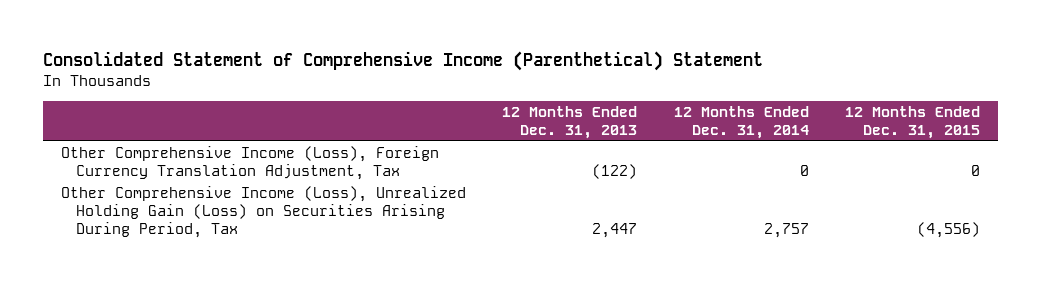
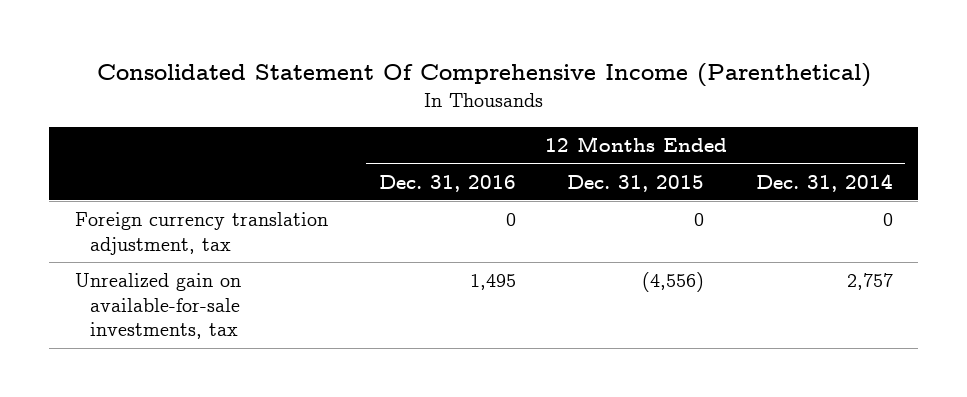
[43,51,764,72] Consolidated Statement of Comprehensive Income (Parenthetical) Statement -> [96,62,871,87] Consolidated Statement Of Comprehensive Income (Parenthetical)
[502,106,638,139] 12 Months Ended Dec. 31, 2013 -> none
none -> [378,174,516,192] Dec. 31, 2016
[61,146,440,181] Other Comprehensive Income (Loss), Foreign Currency Translation Adjustment, Tax -> [74,212,328,255] Foreign currency translation adjustment, tax
[61,186,467,238] Other Comprehensive Income (Loss), Unrealized Holding Gain (Loss) on Securities Arising During Period, Tax -> [74,273,241,340] Unrealized gain on available-for-sale investments, tax

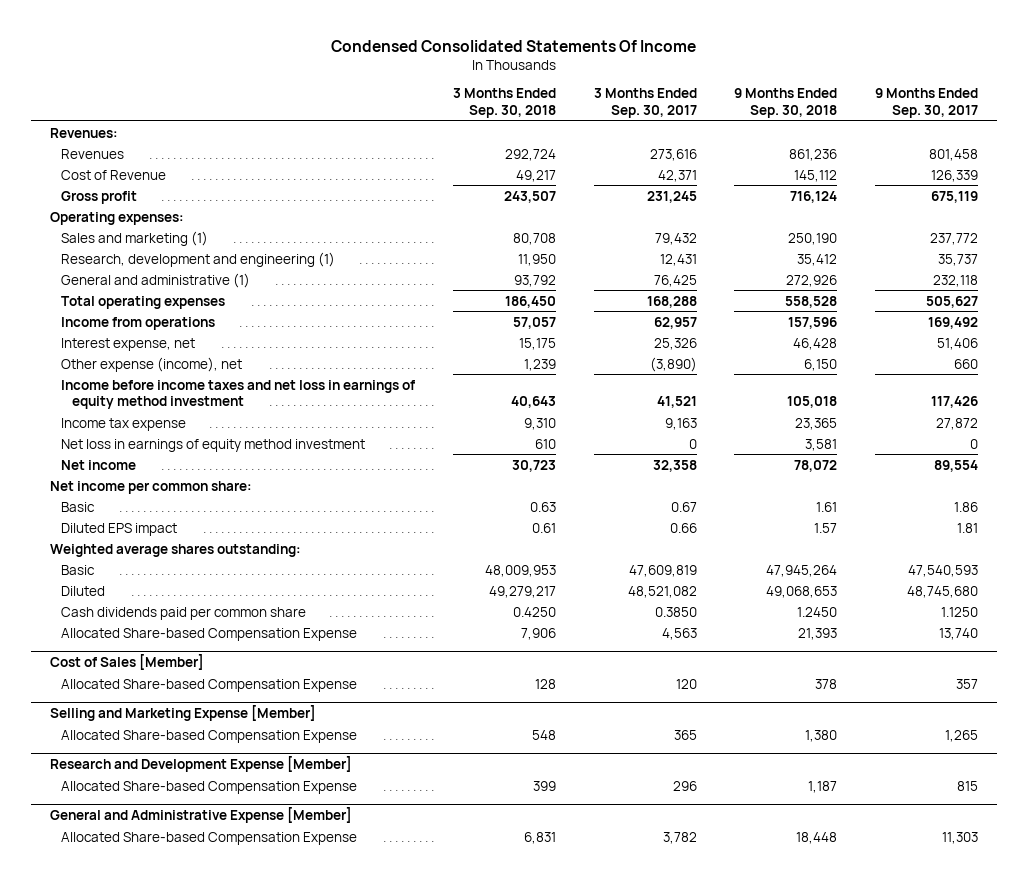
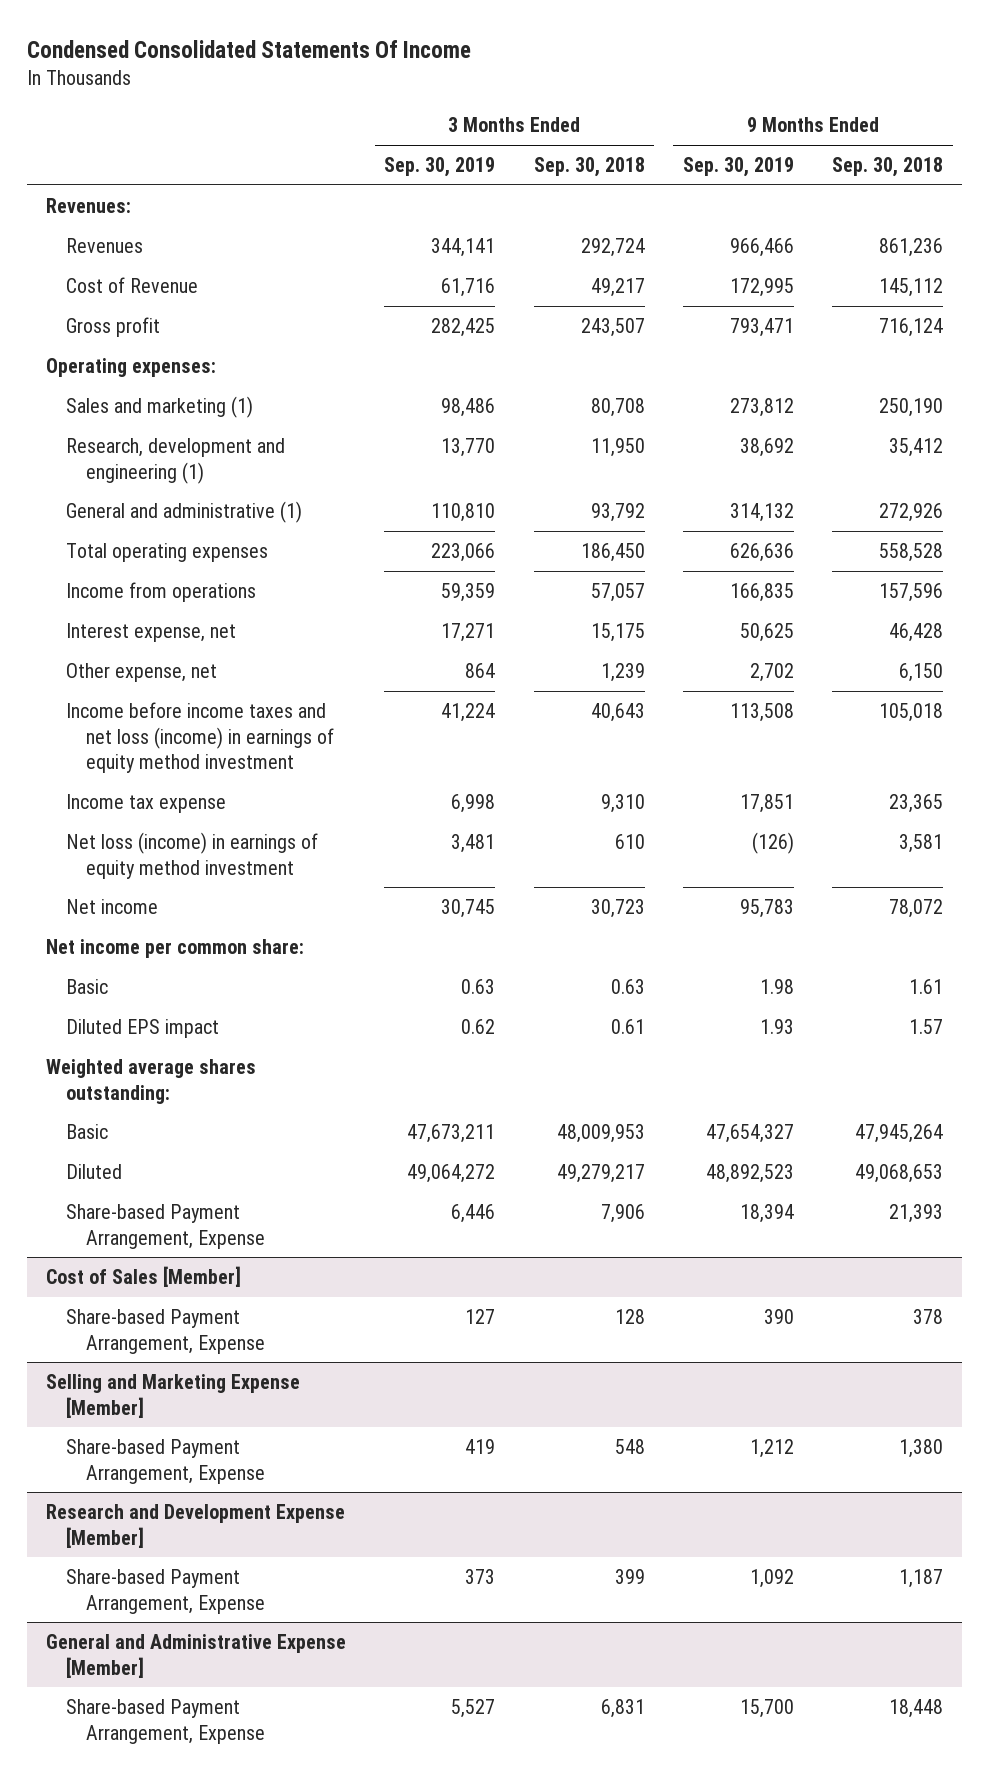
[593,88,697,118] 3 Months Ended Sep. 30, 2017 -> none
[875,88,979,118] 9 Months Ended Sep. 30, 2017 -> none
none -> [384,157,496,178] Sep. 30, 2019
none -> [682,157,794,178] Sep. 30, 2019
[60,356,242,372] Other expense (income), net -> [66,662,218,682] Other expense, net
[60,379,415,410] Income before income taxes and net loss in earnings of equity method investment -> [66,701,335,774] Income before income taxes and net loss (income) in earnings of equity method investment
[60,438,365,452] Net loss in earnings of equity method investment -> [66,831,319,879] Net loss (income) in earnings of equity method investment
[60,606,306,620] Cash dividends paid per common share -> none
[60,627,357,641] Allocated Share-based Compensation Expense -> [66,1203,266,1249] Share-based Payment Arrangement, Expense
[60,678,357,692] Allocated Share-based Compensation Expense -> [66,1308,266,1354] Share-based Payment Arrangement, Expense
[60,729,357,743] Allocated Share-based Compensation Expense -> [66,1438,266,1484] Share-based Payment Arrangement, Expense
[60,780,357,794] Allocated Share-based Compensation Expense -> [66,1568,266,1614] Share-based Payment Arrangement, Expense
[60,831,357,845] Allocated Share-based Compensation Expense -> [66,1698,266,1744] Share-based Payment Arrangement, Expense

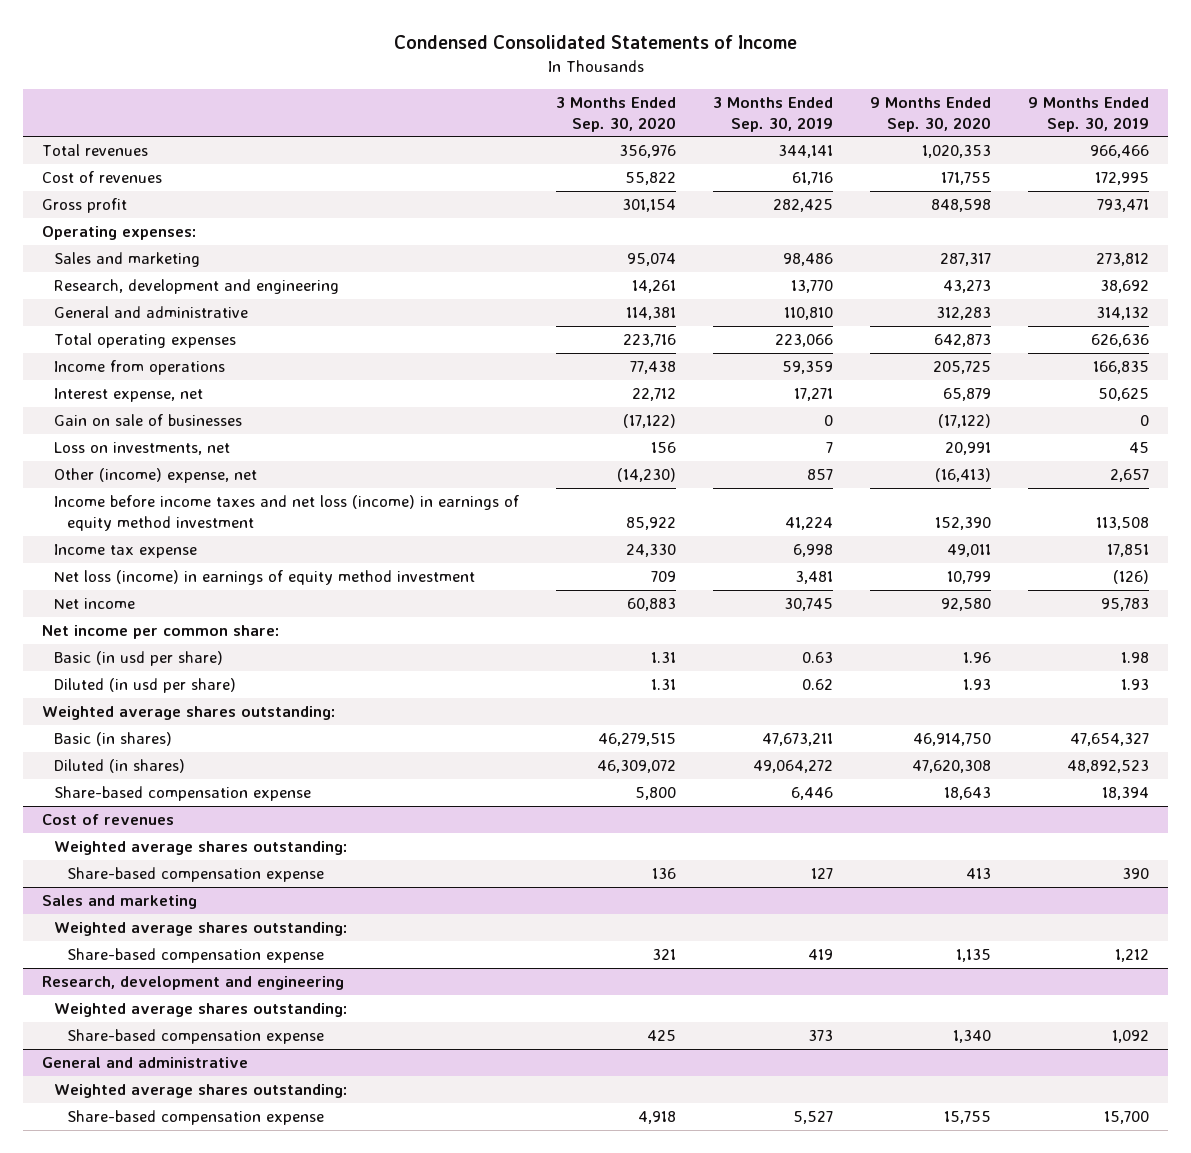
[26,40,471,59] Condensed Consolidated Statements Of Income -> [393,35,797,50] Condensed Consolidated Statements of Income
[533,157,645,178] Sep. 30, 2018 -> none
[832,157,944,178] Sep. 30, 2018 -> none
none -> [556,96,677,132] 3 Months Ended Sep. 30, 2020
none -> [870,96,992,132] 9 Months Ended Sep. 30, 2020
[46,197,132,213] Revenues: -> none
[66,237,144,253] Revenues -> [41,144,148,157] Total revenues
[66,276,199,293] Cost of Revenue -> [41,171,162,184] Cost of revenues
[66,395,254,418] Sales and marketing (1) -> [54,252,201,268] Sales and marketing
[66,437,286,484] Research, development and engineering (1) -> [54,279,340,295] Research, development and engineering
[66,500,303,523] General and administrative (1) -> [54,306,249,319] General and administrative
none -> [54,414,243,427] Gain on sale of businesses
none -> [54,442,231,456] Loss on investments, net
[66,662,218,682] Other expense, net -> [54,468,258,484] Other (income) expense, net
[465,662,496,678] 864 -> [807,469,834,481] 857
[749,662,794,682] 2,702 -> [1110,469,1150,483] 2,657
[66,978,109,994] Basic -> [54,651,224,667] Basic (in usd per share)
[66,1018,220,1038] Diluted EPS impact -> [54,678,237,694] Diluted (in usd per share)
[66,1123,109,1139] Basic -> [54,732,173,747] Basic (in shares)
[66,1163,123,1179] Diluted -> [54,759,186,774] Diluted (in shares)
[66,1203,266,1249] Share-based Payment Arrangement, Expense -> [54,786,312,802] Share-based compensation expense
[46,1265,242,1287] Cost of Sales [Member] -> [41,814,174,826] Cost of revenues
none -> [54,841,348,856] Weighted average shares outstanding:
[66,1308,266,1354] Share-based Payment Arrangement, Expense -> [67,867,325,883] Share-based compensation expense
[46,1373,301,1418] Selling and Marketing Expense [Member] -> [41,895,197,910] Sales and marketing
none -> [54,922,348,937] Weighted average shares outstanding:
[66,1438,266,1484] Share-based Payment Arrangement, Expense -> [67,948,325,964] Share-based compensation expense
[46,1503,346,1548] Research and Development Expense [Member] -> [41,976,344,991] Research, development and engineering
none -> [54,1003,348,1018] Weighted average shares outstanding:
[66,1568,266,1614] Share-based Payment Arrangement, Expense -> [67,1029,325,1045] Share-based compensation expense
[46,1633,347,1678] General and Administrative Expense [Member] -> [41,1057,248,1069] General and administrative
none -> [54,1084,348,1099] Weighted average shares outstanding:
[66,1698,266,1744] Share-based Payment Arrangement, Expense -> [67,1110,325,1126] Share-based compensation expense

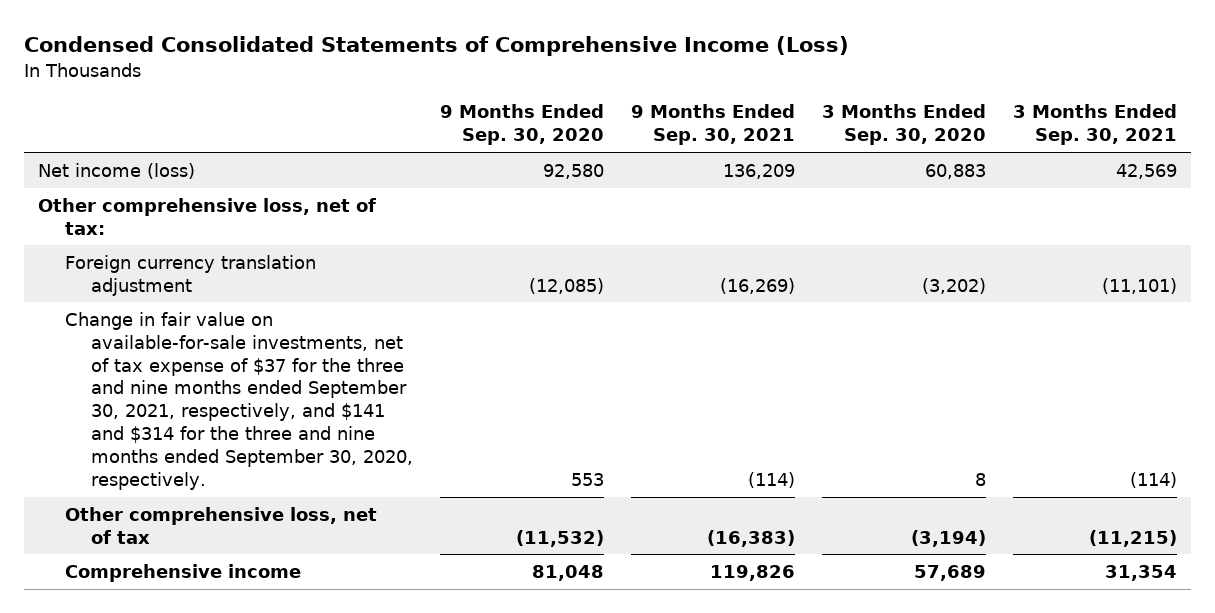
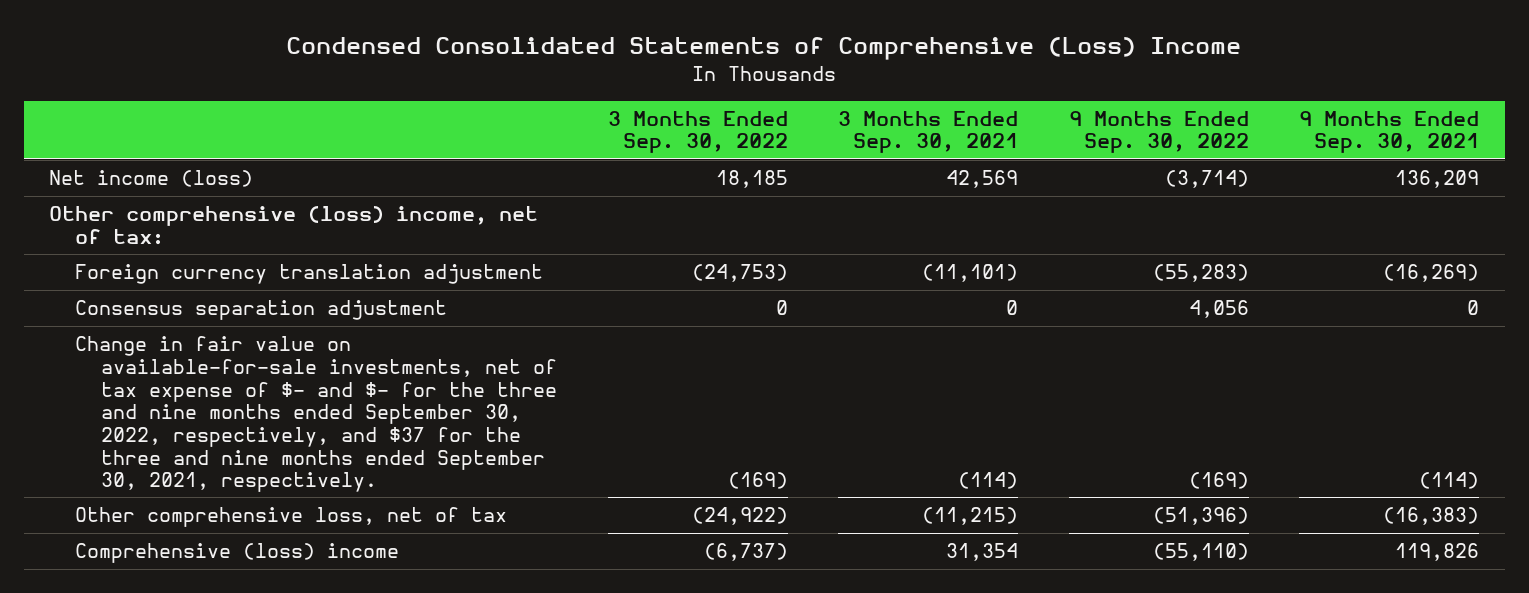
[24,36,850,57] Condensed Consolidated Statements of Comprehensive Income (Loss) -> [286,37,1242,61] Condensed Consolidated Statements of Comprehensive (Loss) Income
[440,104,605,146] 9 Months Ended Sep. 30, 2020 -> none
[822,104,987,146] 3 Months Ended Sep. 30, 2020 -> none
none -> [607,110,788,154] 3 Months Ended Sep. 30, 2022
none -> [1068,110,1249,154] 9 Months Ended Sep. 30, 2022
[37,197,376,235] Other comprehensive loss, net of tax: -> [49,206,539,245] Other comprehensive (loss) income, net of tax:
none -> [75,300,448,321] Consensus separation adjustment
[64,311,414,490] Change in fair value on available-for-sale investments, net of tax expense of $37 for the three and nine months ended September 30, 2021, respectively, and $141 and $314 for the three and nine months ended September 30, 2020, respectively. -> [75,336,558,493] Change in fair value on available-for-sale investments, net of tax expense of $- and $- for the three and nine months ended September 30, 2022, respectively, and $37 for the three and nine months ended September 30, 2021, respectively.
[64,563,301,582] Comprehensive income -> [75,543,400,564] Comprehensive (loss) income

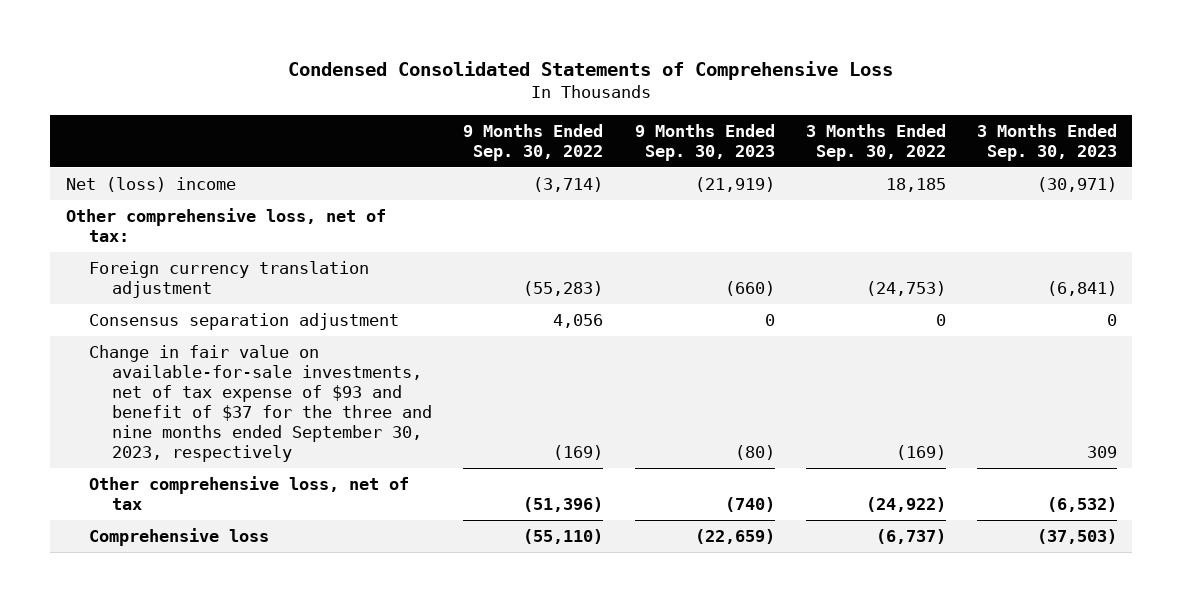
[286,37,1242,61] Condensed Consolidated Statements of Comprehensive (Loss) Income -> [288,61,894,81] Condensed Consolidated Statements of Comprehensive Loss
[838,110,1019,154] 3 Months Ended Sep. 30, 2021 -> none
[1299,110,1480,154] 9 Months Ended Sep. 30, 2021 -> none
none -> [634,124,775,162] 9 Months Ended Sep. 30, 2023
none -> [976,124,1117,162] 3 Months Ended Sep. 30, 2023
[49,170,254,188] Net income (loss) -> [65,176,236,192] Net (loss) income
[49,206,539,245] Other comprehensive (loss) income, net of tax: -> [65,207,386,242] Other comprehensive loss, net of tax:
[75,336,558,493] Change in fair value on available-for-sale investments, net of tax expense of $- and $- for the three and nine months ended September 30, 2022, respectively, and $37 for the three and nine months ended September 30, 2021, respectively. -> [89,344,433,462] Change in fair value on available-for-sale investments, net of tax expense of $93 and benefit of $37 for the three and nine months ended September 30, 2023, respectively
[75,543,400,564] Comprehensive (loss) income -> [89,527,270,546] Comprehensive loss

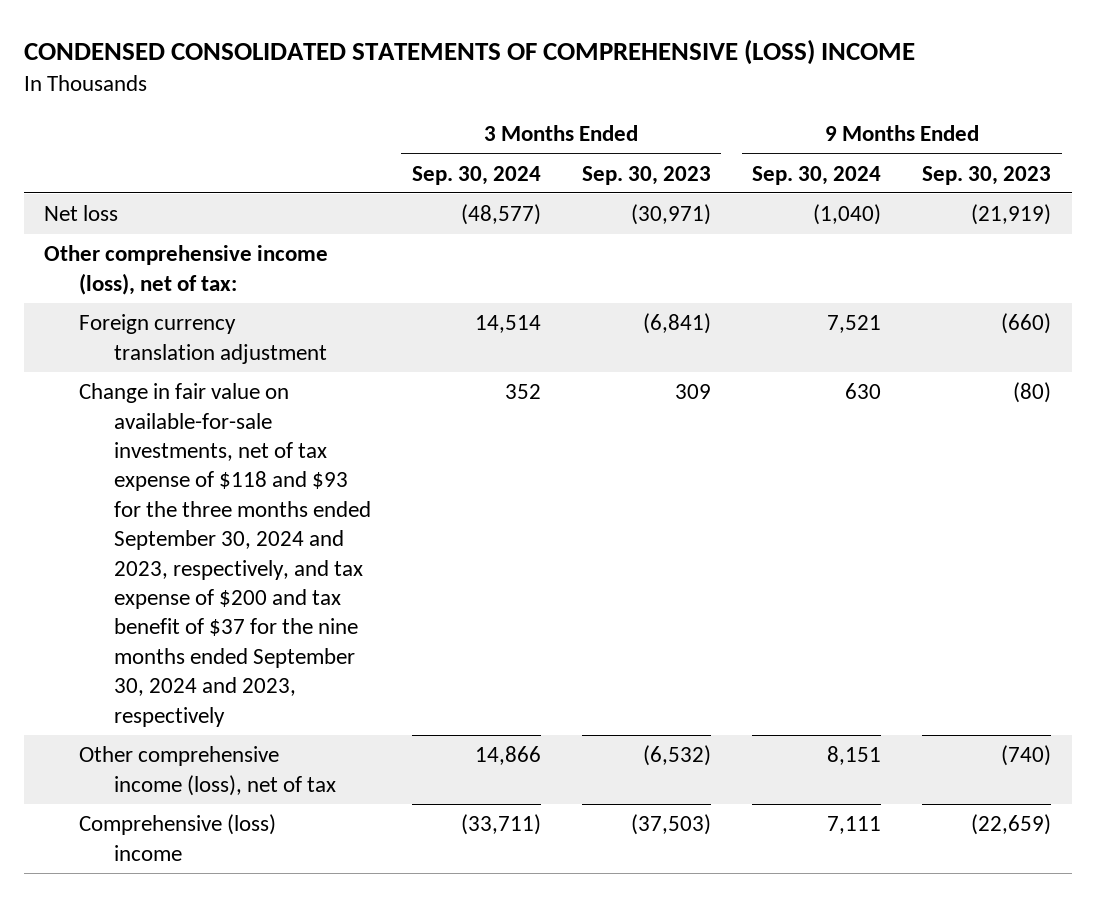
[288,61,894,81] Condensed Consolidated Statements of Comprehensive Loss -> [23,38,915,65] CONDENSED CONSOLIDATED STATEMENTS OF COMPREHENSIVE (LOSS) INCOME
[463,124,604,162] 9 Months Ended Sep. 30, 2022 -> none
[805,124,946,162] 3 Months Ended Sep. 30, 2022 -> none
none -> [411,165,541,185] Sep. 30, 2024
none -> [752,165,882,185] Sep. 30, 2024
[65,176,236,192] Net (loss) income -> [44,205,119,222] Net loss
[65,207,386,242] Other comprehensive loss, net of tax: -> [44,245,329,295] Other comprehensive income (loss), net of tax:
[89,312,400,330] Consensus separation adjustment -> none
[89,344,433,462] Change in fair value on available-for-sale investments, net of tax expense of $93 and benefit of $37 for the three and nine months ended September 30, 2023, respectively -> [78,383,371,727] Change in fair value on available-for-sale investments, net of tax expense of $118 and $93 for the three months ended September 30, 2024 and 2023, respectively, and tax expense of $200 and tax benefit of $37 for the nine months ended September 30, 2024 and 2023, respectively
[89,475,410,510] Other comprehensive loss, net of tax -> [78,746,336,796] Other comprehensive income (loss), net of tax
[89,527,270,546] Comprehensive loss -> [78,814,276,861] Comprehensive (loss) income

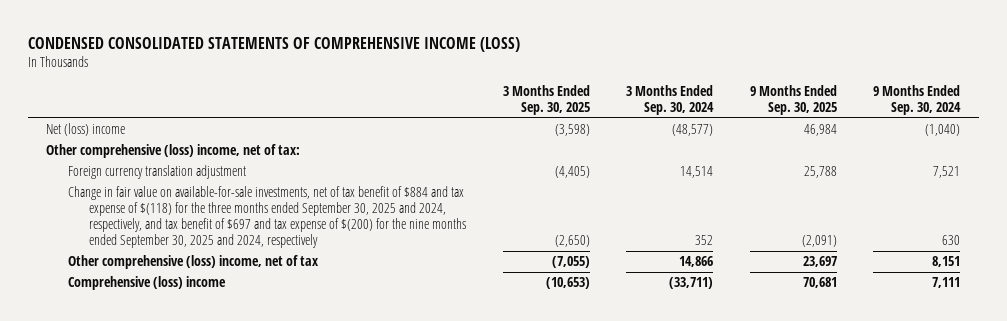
[23,38,915,65] CONDENSED CONSOLIDATED STATEMENTS OF COMPREHENSIVE (LOSS) INCOME -> [27,37,520,53] CONDENSED CONSOLIDATED STATEMENTS OF COMPREHENSIVE INCOME (LOSS)
[581,165,711,185] Sep. 30, 2023 -> none
[922,165,1052,185] Sep. 30, 2023 -> none
none -> [502,85,590,116] 3 Months Ended Sep. 30, 2025
none -> [749,85,837,116] 9 Months Ended Sep. 30, 2025
[44,205,119,222] Net loss -> [46,123,126,137] Net (loss) income
[44,245,329,295] Other comprehensive income (loss), net of tax: -> [46,144,301,159] Other comprehensive (loss) income, net of tax:
[78,383,371,727] Change in fair value on available-for-sale investments, net of tax expense of $118 and $93 for the three months ended September 30, 2024 and 2023, respectively, and tax expense of $200 and tax benefit of $37 for the nine months ended September 30, 2024 and 2023, respectively -> [67,186,466,249] Change in fair value on available-for-sale investments, net of tax benefit of $884 and tax expense of $(118) for the three months ended September 30, 2025 and 2024, respectively, and tax benefit of $697 and tax expense of $(200) for the nine months ended September 30, 2025 and 2024, respectively
[78,746,336,796] Other comprehensive income (loss), net of tax -> [67,255,318,270] Other comprehensive (loss) income, net of tax

